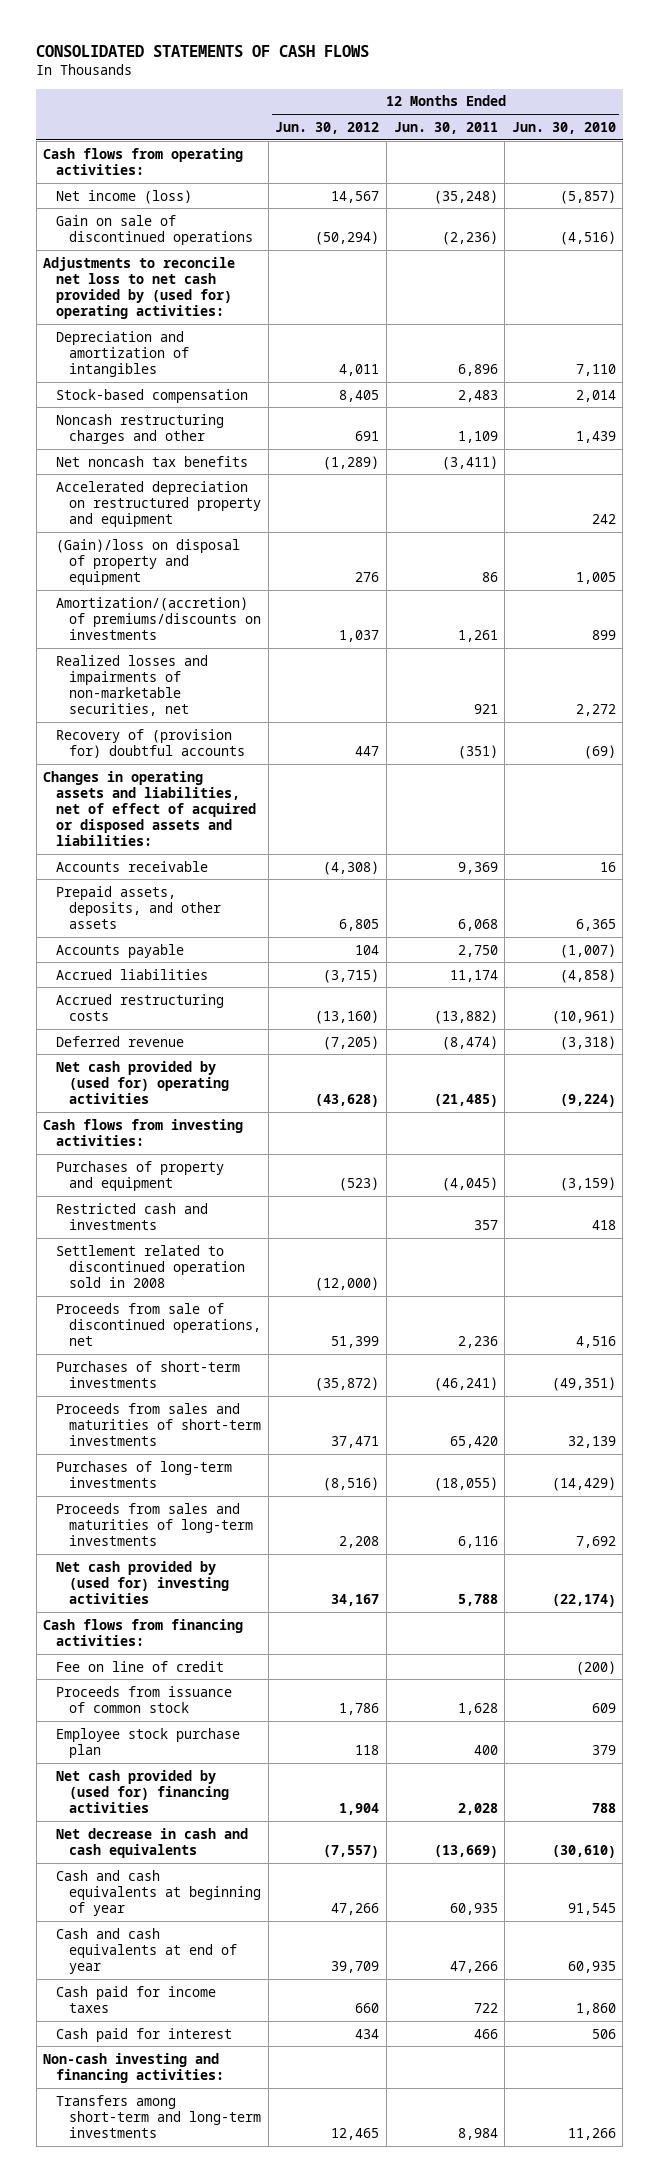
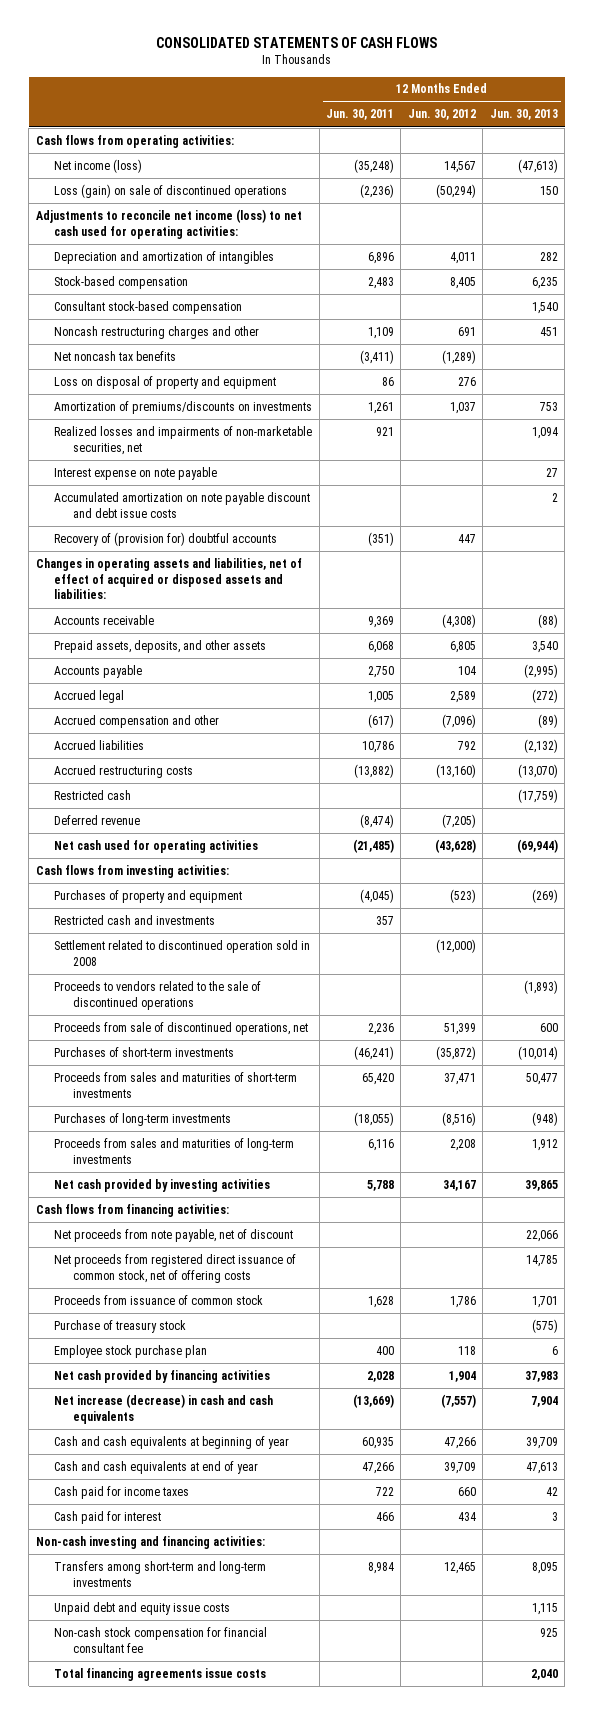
[511,121,616,134] Jun. 30, 2010 -> none
none -> [489,109,558,121] Jun. 30, 2013
[56,214,254,245] Gain on sale of discontinued operations -> [54,183,288,198] Loss (gain) on sale of discontinued operations
[43,256,236,320] Adjustments to reconcile net loss to net cash provided by (used for) operating activities: -> [35,208,302,239] Adjustments to reconcile net income (loss) to net cash used for operating activities:
none -> [54,300,243,314] Consultant stock-based compensation
[56,480,262,527] Accelerated depreciation on restructured property and equipment -> none
[56,538,241,585] (Gain)/loss on disposal of property and equipment -> [54,375,277,389] Loss on disposal of property and equipment
[56,596,262,640] Amortization/(accretion) of premiums/discounts on investments -> [54,400,313,414] Amortization of premiums/discounts on investments
none -> [54,466,218,480] Interest expense on note payable
none -> [54,491,311,518] Accumulated amortization on note payable discount and debt issue costs
none -> [54,689,125,703] Accrued legal
none -> [54,714,220,728] Accrued compensation and other
[323,968,380,983] (3,715) -> [457,740,476,750] 792
[449,969,498,982] 11,174 -> [361,740,394,753] 10,786
none -> [54,789,132,800] Restricted cash
[56,1060,230,1104] Net cash provided by (used for) operating activities -> [54,839,259,853] Net cash used for operating activities
none -> [54,980,262,1010] Proceeds to vendors related to the sale of discontinued operations
[56,1560,230,1604] Net cash provided by (used for) investing activities -> [54,1178,271,1192] Net cash provided by investing activities
[56,1660,225,1672] Fee on line of credit -> none
none -> [54,1228,294,1242] Net proceeds from note payable, net of discount
none -> [54,1253,297,1283] Net proceeds from registered direct issuance of common stock, net of offering costs
none -> [54,1319,187,1333] Purchase of treasury stock
[56,1769,230,1813] Net cash provided by (used for) financing activities -> [54,1369,271,1383] Net cash provided by financing activities
[56,1827,249,1858] Net decrease in cash and cash equivalents -> [54,1393,274,1424] Net increase (decrease) in cash and cash equivalents
none -> [54,1601,231,1615] Unpaid debt and equity issue costs
none -> [54,1626,268,1653] Non-cash stock compensation for financial consultant fee
none -> [54,1667,267,1681] Total financing agreements issue costs

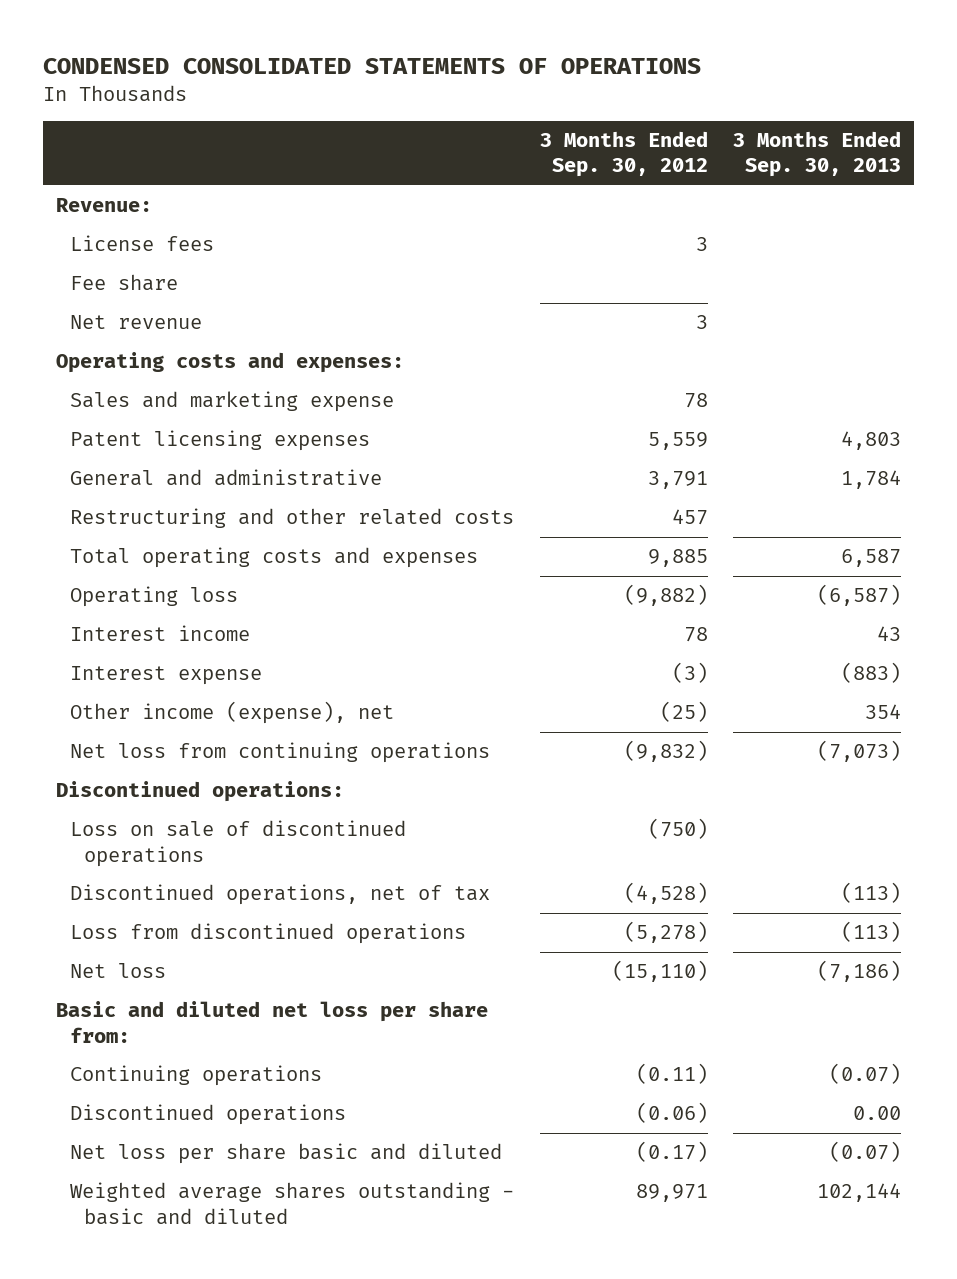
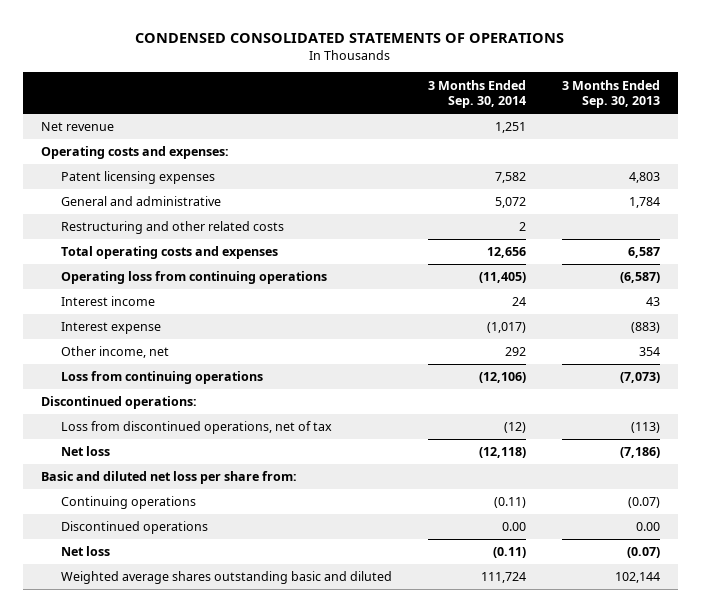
[539,131,708,178] 3 Months Ended Sep. 30, 2012 -> none
none -> [427,79,526,109] 3 Months Ended Sep. 30, 2014
[55,198,152,213] Revenue: -> none
[69,235,214,252] License fees -> none
[69,274,178,292] Fee share -> none
[69,391,394,413] Sales and marketing expense -> none
[69,586,238,608] Operating loss -> [61,271,328,285] Operating loss from continuing operations
[69,701,394,725] Other income (expense), net -> [61,346,170,359] Other income, net
[69,742,490,764] Net loss from continuing operations -> [61,371,264,385] Loss from continuing operations
[69,820,406,867] Loss on sale of discontinued operations -> none
[69,884,490,906] Discontinued operations, net of tax -> none
[69,923,466,945] Loss from discontinued operations -> [61,421,333,435] Loss from discontinued operations, net of tax
[69,1143,502,1165] Net loss per share basic and diluted -> [61,546,111,557] Net loss
[69,1182,514,1225] Weighted average shares outstanding - basic and diluted -> [61,571,393,585] Weighted average shares outstanding basic and diluted

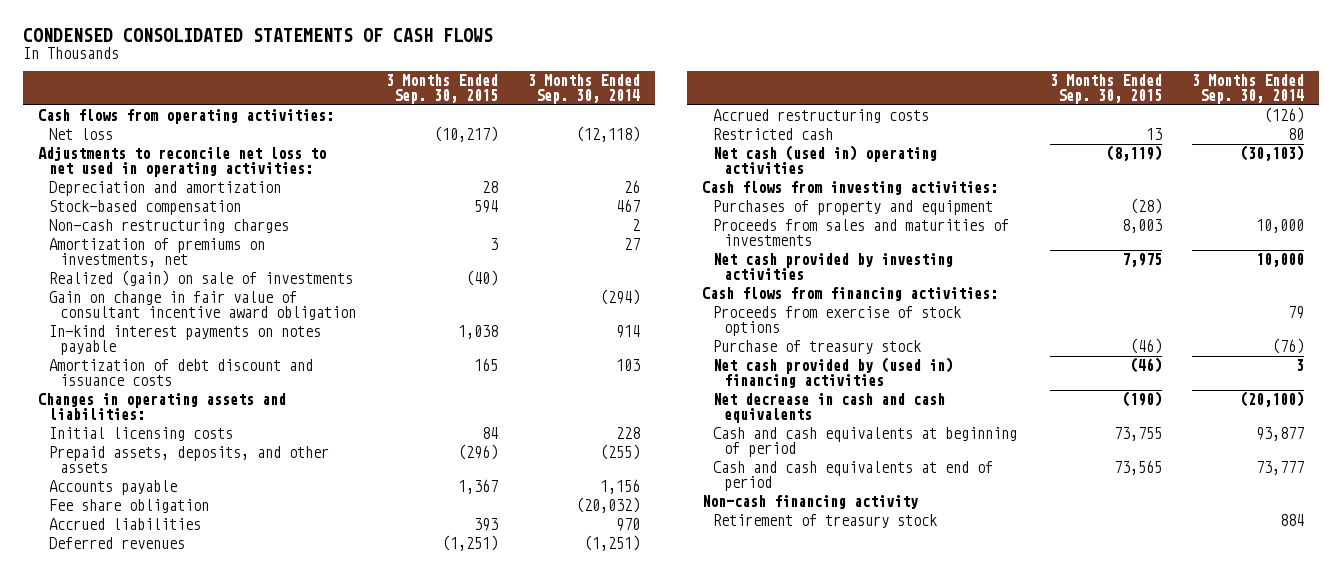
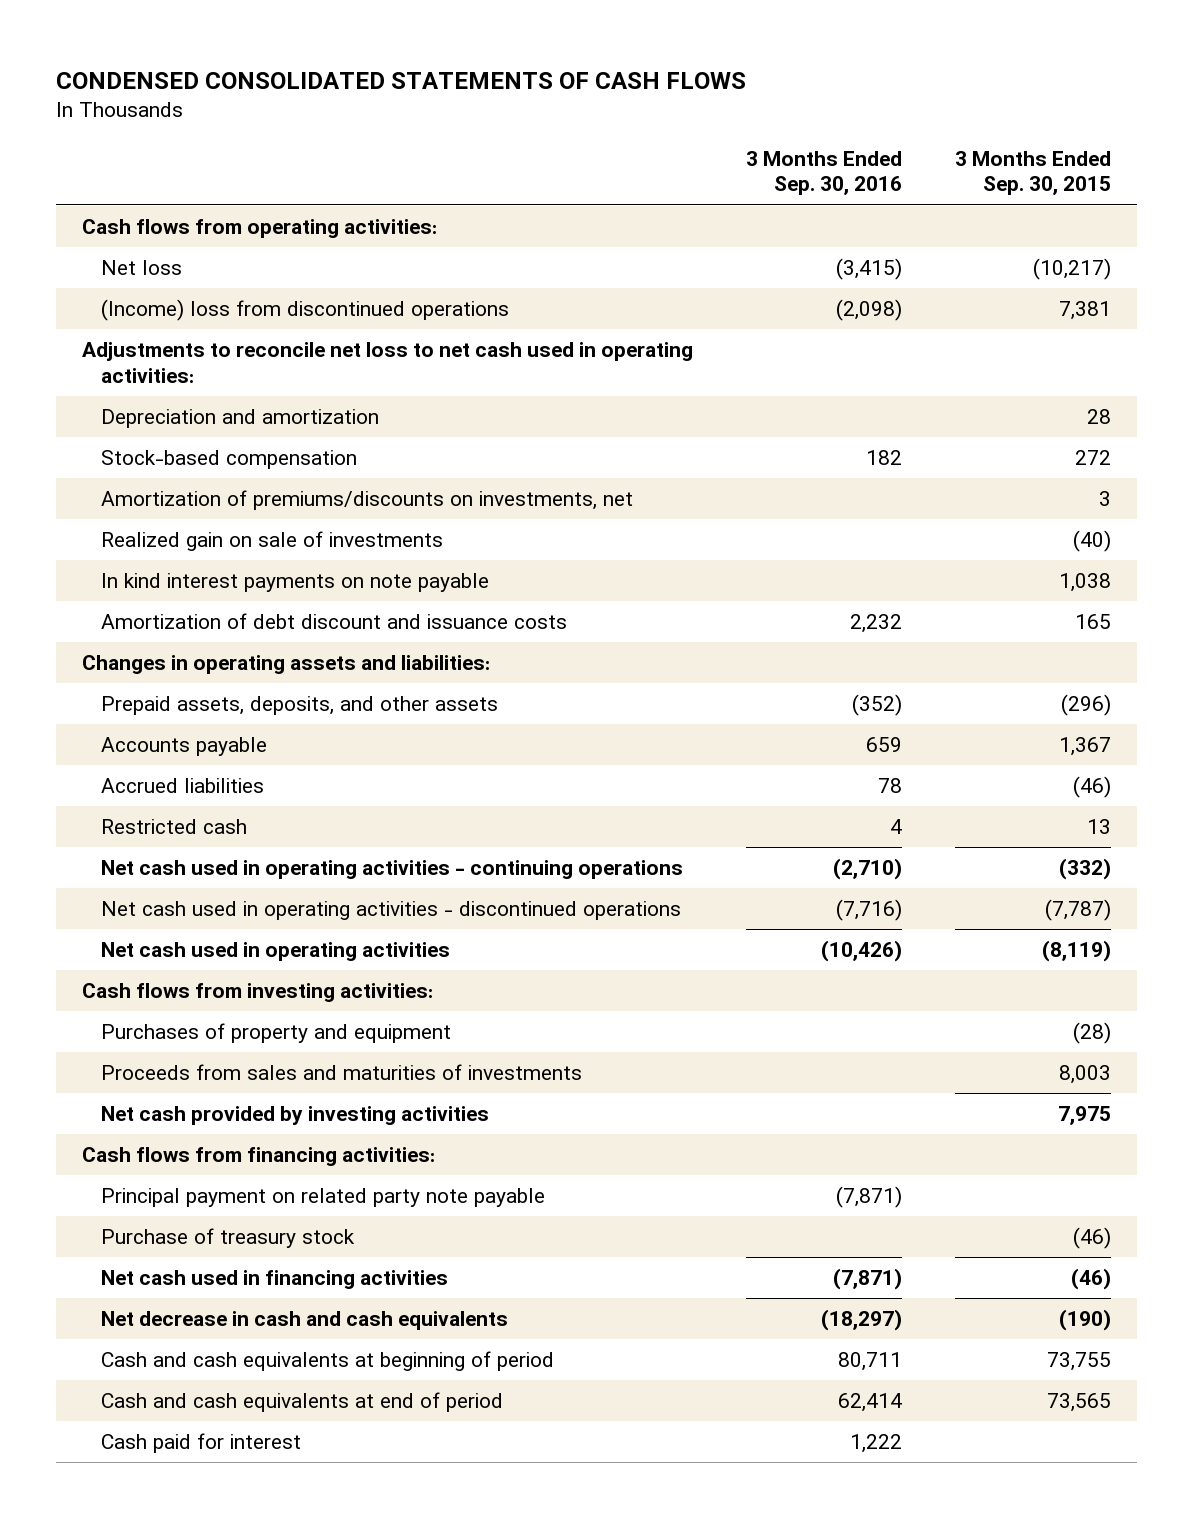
[528,74,641,105] 3 Months Ended Sep. 30, 2014 -> none
none -> [745,150,902,196] 3 Months Ended Sep. 30, 2016
none -> [101,299,510,322] (Income) loss from discontinued operations
[37,146,326,178] Adjustments to reconcile net loss to net used in operating activities: -> [82,342,694,383] Adjustments to reconcile net loss to net cash used in operating activities:
[48,219,289,234] Non-cash restructuring charges -> none
[48,291,357,321] Gain on change in fair value of consultant incentive award obligation -> none
[474,200,499,214] 594 -> [1074,450,1111,466] 272
[48,238,265,268] Amortization of premiums on investments, net -> [101,490,634,511] Amortization of premiums/discounts on investments, net
[48,270,353,287] Realized (gain) on sale of investments -> [101,531,444,552] Realized gain on sale of investments
[48,325,321,356] In-kind interest payments on notes payable -> [101,573,490,593] In kind interest payments on note payable
[48,427,233,442] Initial licensing costs -> none
[48,499,209,514] Fee share obligation -> none
[48,537,185,550] Deferred revenues -> none
[712,109,929,124] Accrued restructuring costs -> none
[474,518,499,532] 393 -> [1072,776,1111,799] (46)
none -> [101,860,684,880] Net cash used in operating activities - continuing operations
none -> [101,901,682,921] Net cash used in operating activities - discontinued operations
[712,145,937,175] Net cash (used in) operating activities -> [101,942,451,962] Net cash used in operating activities
[712,306,961,337] Proceeds from exercise of stock options -> none
none -> [101,1188,546,1208] Principal payment on related party note payable
[712,357,953,389] Net cash provided by (used in) financing activities -> [101,1270,449,1290] Net cash used in financing activities
[701,495,918,510] Non-cash financing activity -> none
[712,514,937,529] Retirement of treasury stock -> none
none -> [101,1433,302,1454] Cash paid for interest

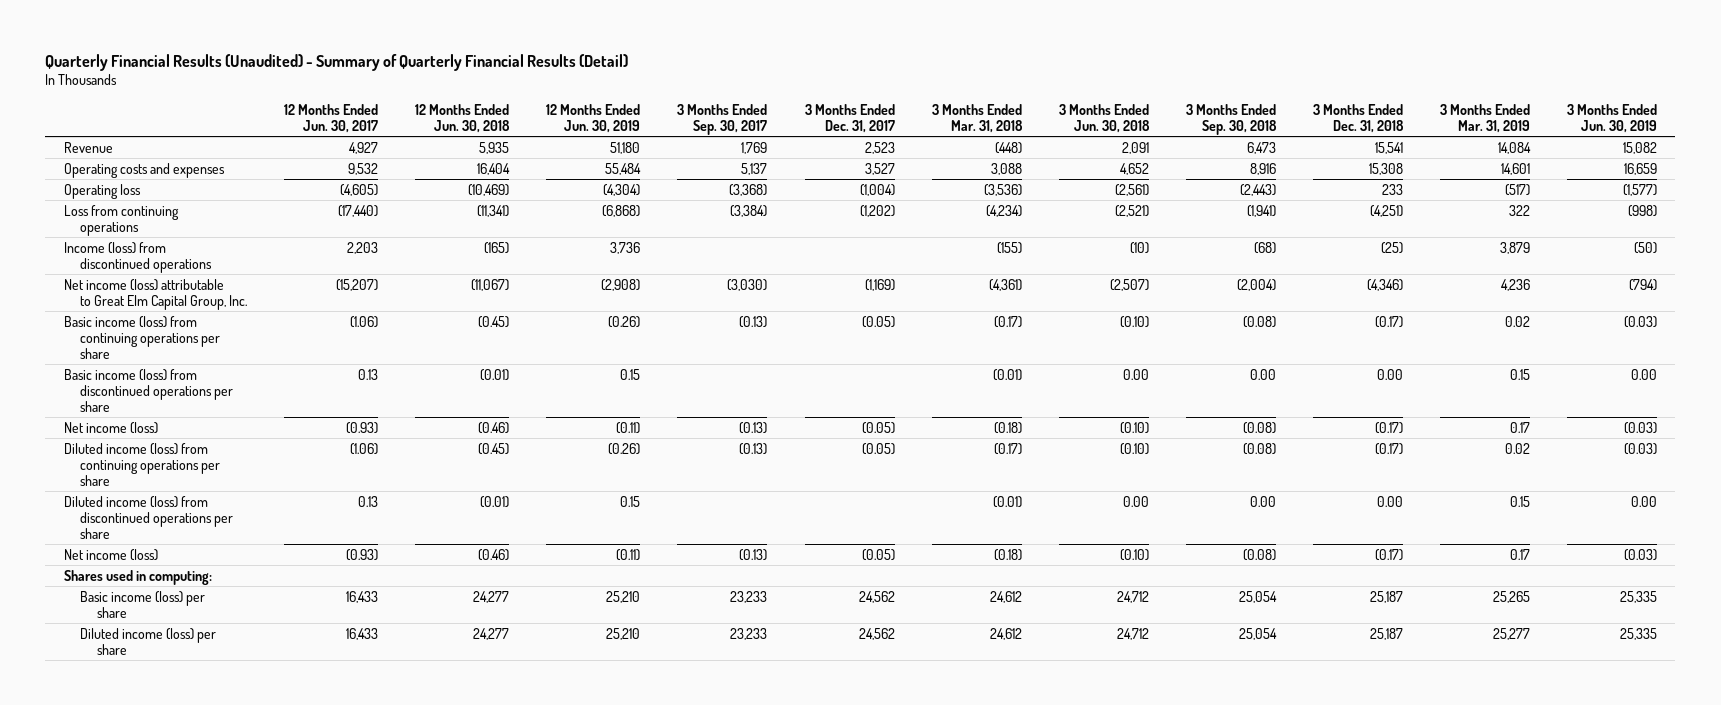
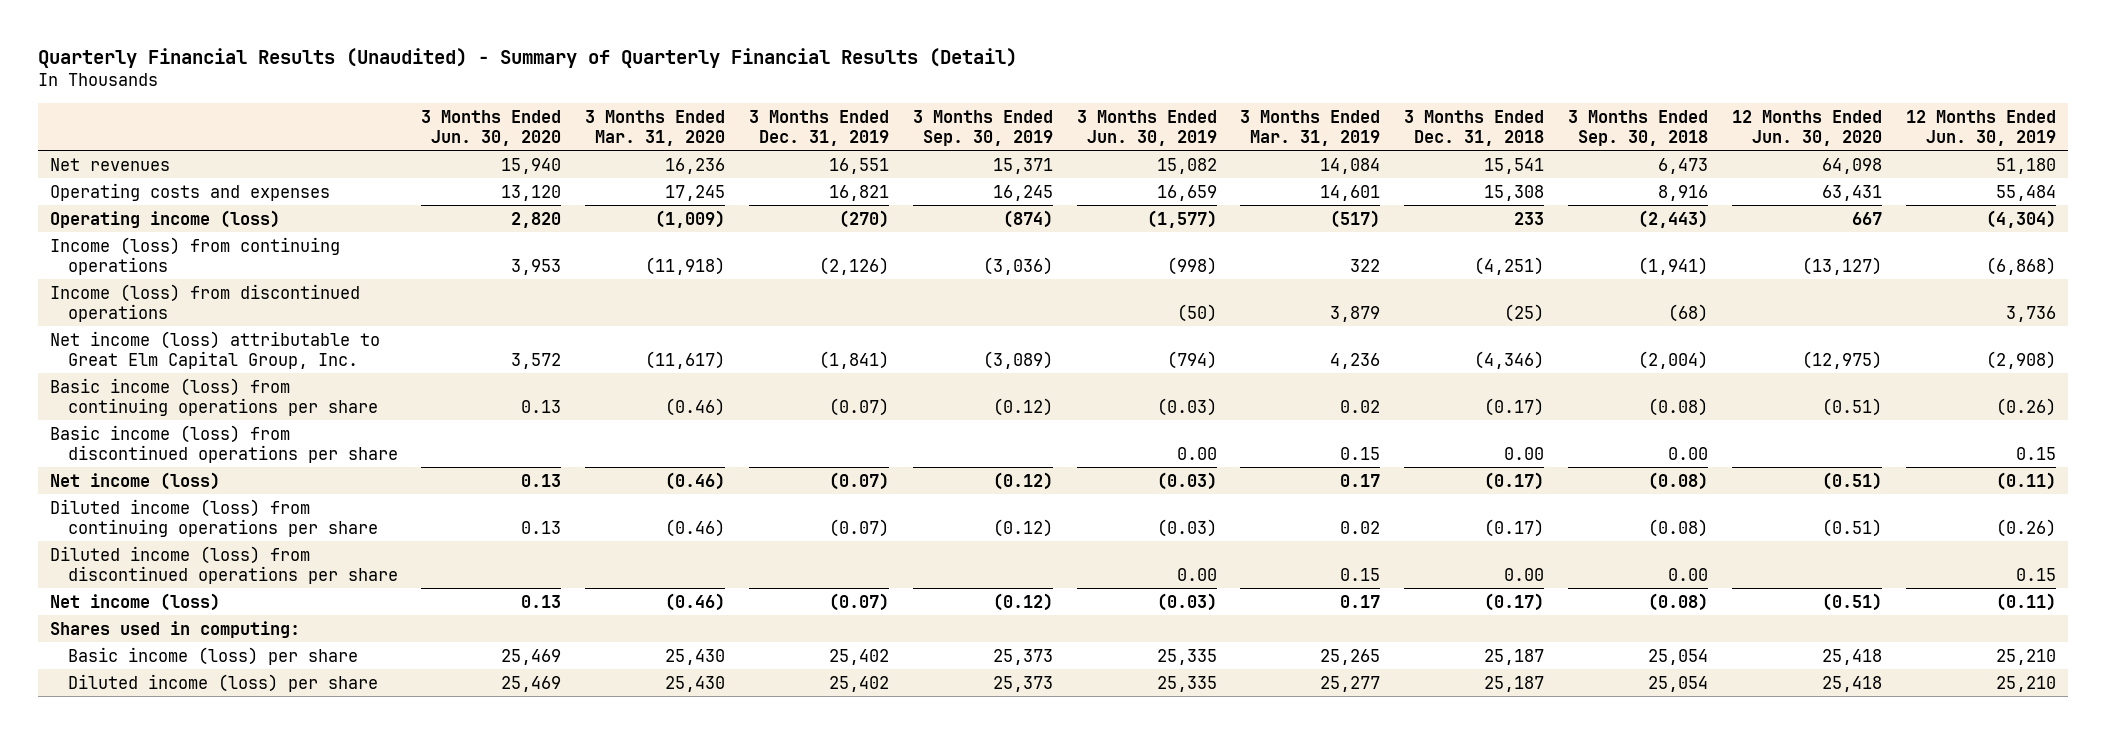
[284,103,379,133] 12 Months Ended Jun. 30, 2017 -> none
[415,103,511,133] 12 Months Ended Jun. 30, 2018 -> none
[677,103,768,135] 3 Months Ended Sep. 30, 2017 -> none
[804,103,895,133] 3 Months Ended Dec. 31, 2017 -> none
[931,103,1023,133] 3 Months Ended Mar. 31, 2018 -> none
[1058,103,1150,133] 3 Months Ended Jun. 30, 2018 -> none
none -> [421,109,562,147] 3 Months Ended Jun. 30, 2020
none -> [585,109,726,147] 3 Months Ended Mar. 31, 2020
none -> [749,109,890,147] 3 Months Ended Dec. 31, 2019
none -> [912,109,1053,147] 3 Months Ended Sep. 30, 2019
none -> [1731,109,1882,147] 12 Months Ended Jun. 30, 2020
[63,141,113,153] Revenue -> [49,157,170,171] Net revenues
[63,183,141,199] Operating loss -> [49,209,280,228] Operating income (loss)
[63,204,179,236] Loss from continuing operations -> [49,236,340,276] Income (loss) from continuing operations

